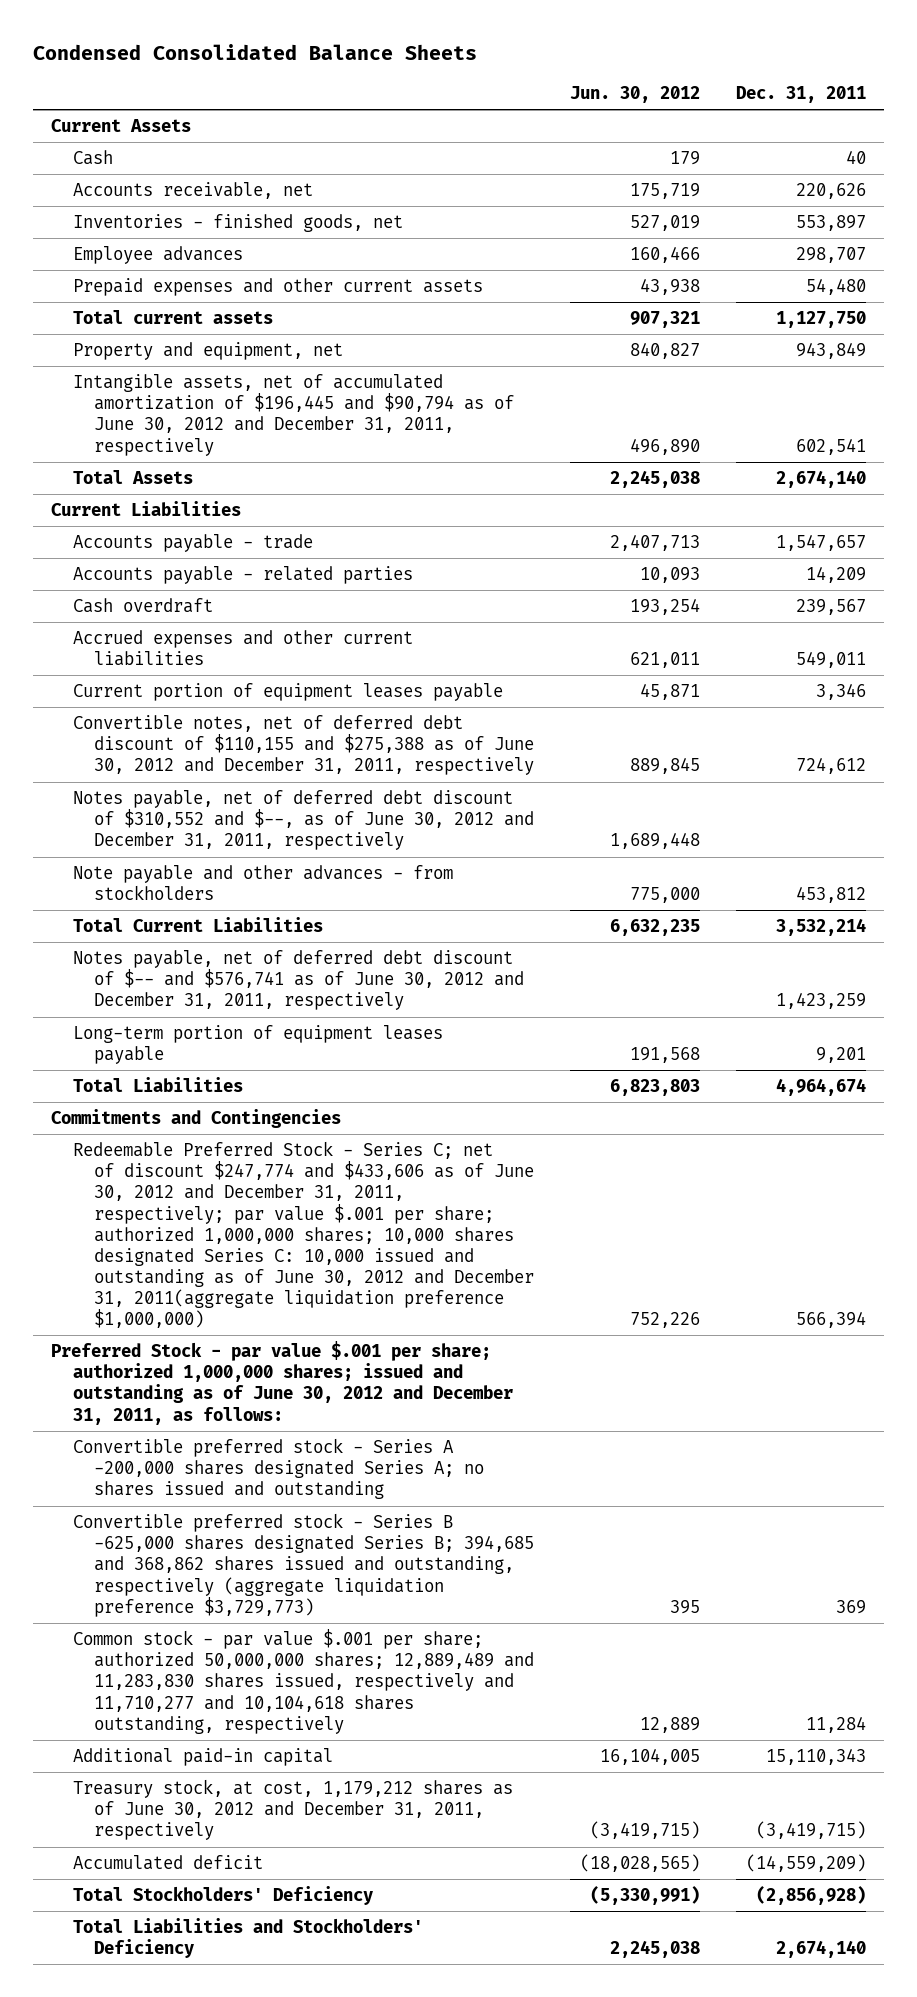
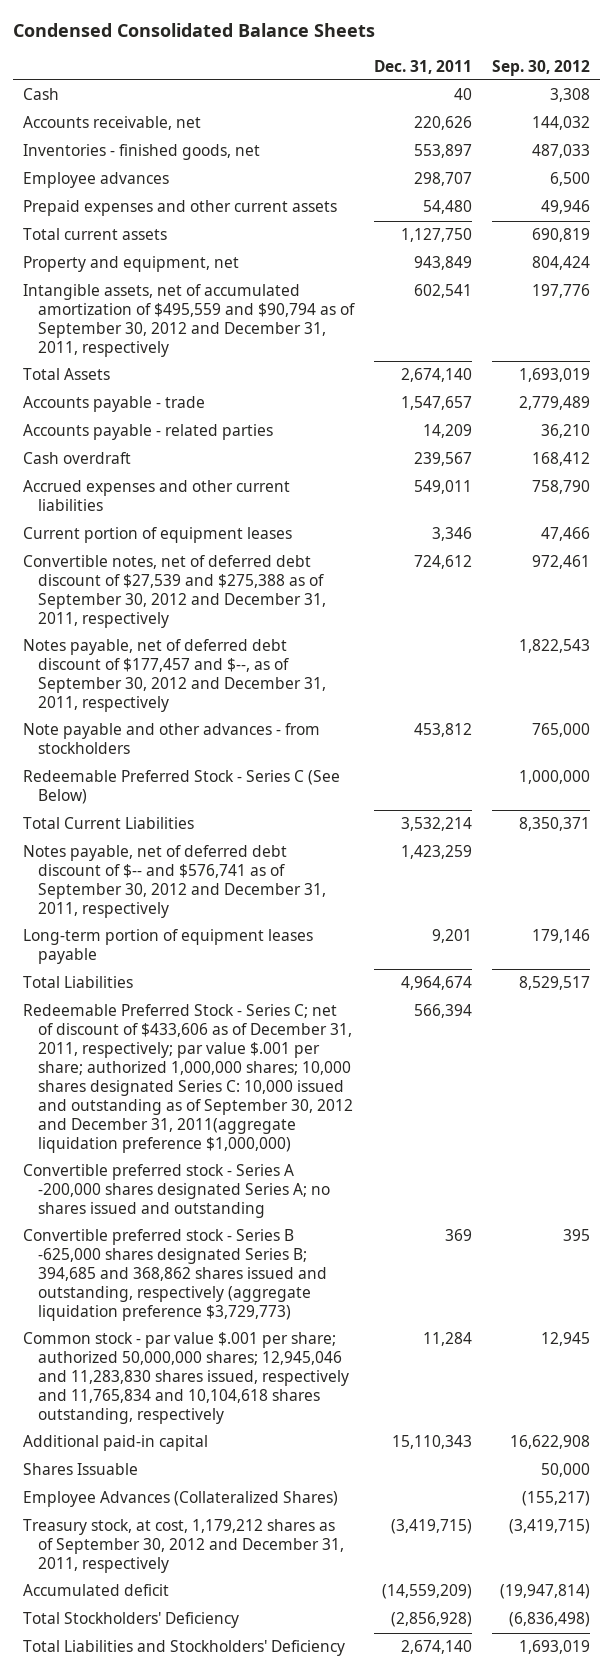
[570,86,701,104] Jun. 30, 2012 -> none
none -> [492,59,591,76] Sep. 30, 2012
[50,119,191,133] Current Assets -> none
[72,374,515,456] Intangible assets, net of accumulated amortization of $196,445 and $90,794 as of June 30, 2012 and December 31, 2011, respectively -> [22,284,356,358] Intangible assets, net of accumulated amortization of $495,559 and $90,794 as of September 30, 2012 and December 31, 2011, respectively
[50,501,241,517] Current Liabilities -> none
[72,683,503,702] Current portion of equipment leases payable -> [22,527,292,544] Current portion of equipment leases
[72,715,535,776] Convertible notes, net of deferred debt discount of $110,155 and $275,388 as of June 30, 2012 and December 31, 2011, respectively -> [22,555,327,629] Convertible notes, net of deferred debt discount of $27,539 and $275,388 as of September 30, 2012 and December 31, 2011, respectively
[72,790,535,851] Notes payable, net of deferred debt discount of $310,552 and $--, as of June 30, 2012 and December 31, 2011, respectively -> [22,639,327,713] Notes payable, net of deferred debt discount of $177,457 and $--, as of September 30, 2012 and December 31, 2011, respectively
none -> [22,770,340,805] Redeemable Preferred Stock - Series C (See Below)
[72,950,525,1011] Notes payable, net of deferred debt discount of $-- and $576,741 as of June 30, 2012 and December 31, 2011, respectively -> [22,845,327,919] Notes payable, net of deferred debt discount of $-- and $576,741 as of September 30, 2012 and December 31, 2011, respectively
[50,1109,341,1129] Commitments and Contingencies -> none
[50,1341,513,1425] Preferred Stock - par value $.001 per share; authorized 1,000,000 shares; issued and outstanding as of June 30, 2012 and December 31, 2011, as follows: -> none
[72,1141,535,1329] Redeemable Preferred Stock - Series C; net of discount $247,774 and $433,606 as of June 30, 2012 and December 31, 2011, respectively; par value $.001 per share; authorized 1,000,000 shares; 10,000 shares designated Series C: 10,000 issued and outstanding as of June 30, 2012 and December 31, 2011(aggregate liquidation preference $1,000,000) -> [22,1004,354,1153] Redeemable Preferred Stock - Series C; net of discount of $433,606 as of December 31, 2011, respectively; par value $.001 per share; authorized 1,000,000 shares; 10,000 shares designated Series C: 10,000 issued and outstanding as of September 30, 2012 and December 31, 2011(aggregate liquidation preference $1,000,000)
[72,1629,535,1734] Common stock - par value $.001 per share; authorized 50,000,000 shares; 12,889,489 and 11,283,830 shares issued, respectively and 11,710,277 and 10,104,618 shares outstanding, respectively -> [22,1332,350,1424] Common stock - par value $.001 per share; authorized 50,000,000 shares; 12,945,046 and 11,283,830 shares issued, respectively and 11,765,834 and 10,104,618 shares outstanding, respectively
none -> [22,1463,138,1476] Shares Issuable
none -> [22,1491,338,1508] Employee Advances (Collateralized Shares)
[72,1779,513,1841] Treasury stock, at cost, 1,179,212 shares as of June 30, 2012 and December 31, 2011, respectively -> [22,1519,345,1574] Treasury stock, at cost, 1,179,212 shares as of September 30, 2012 and December 31, 2011, respectively

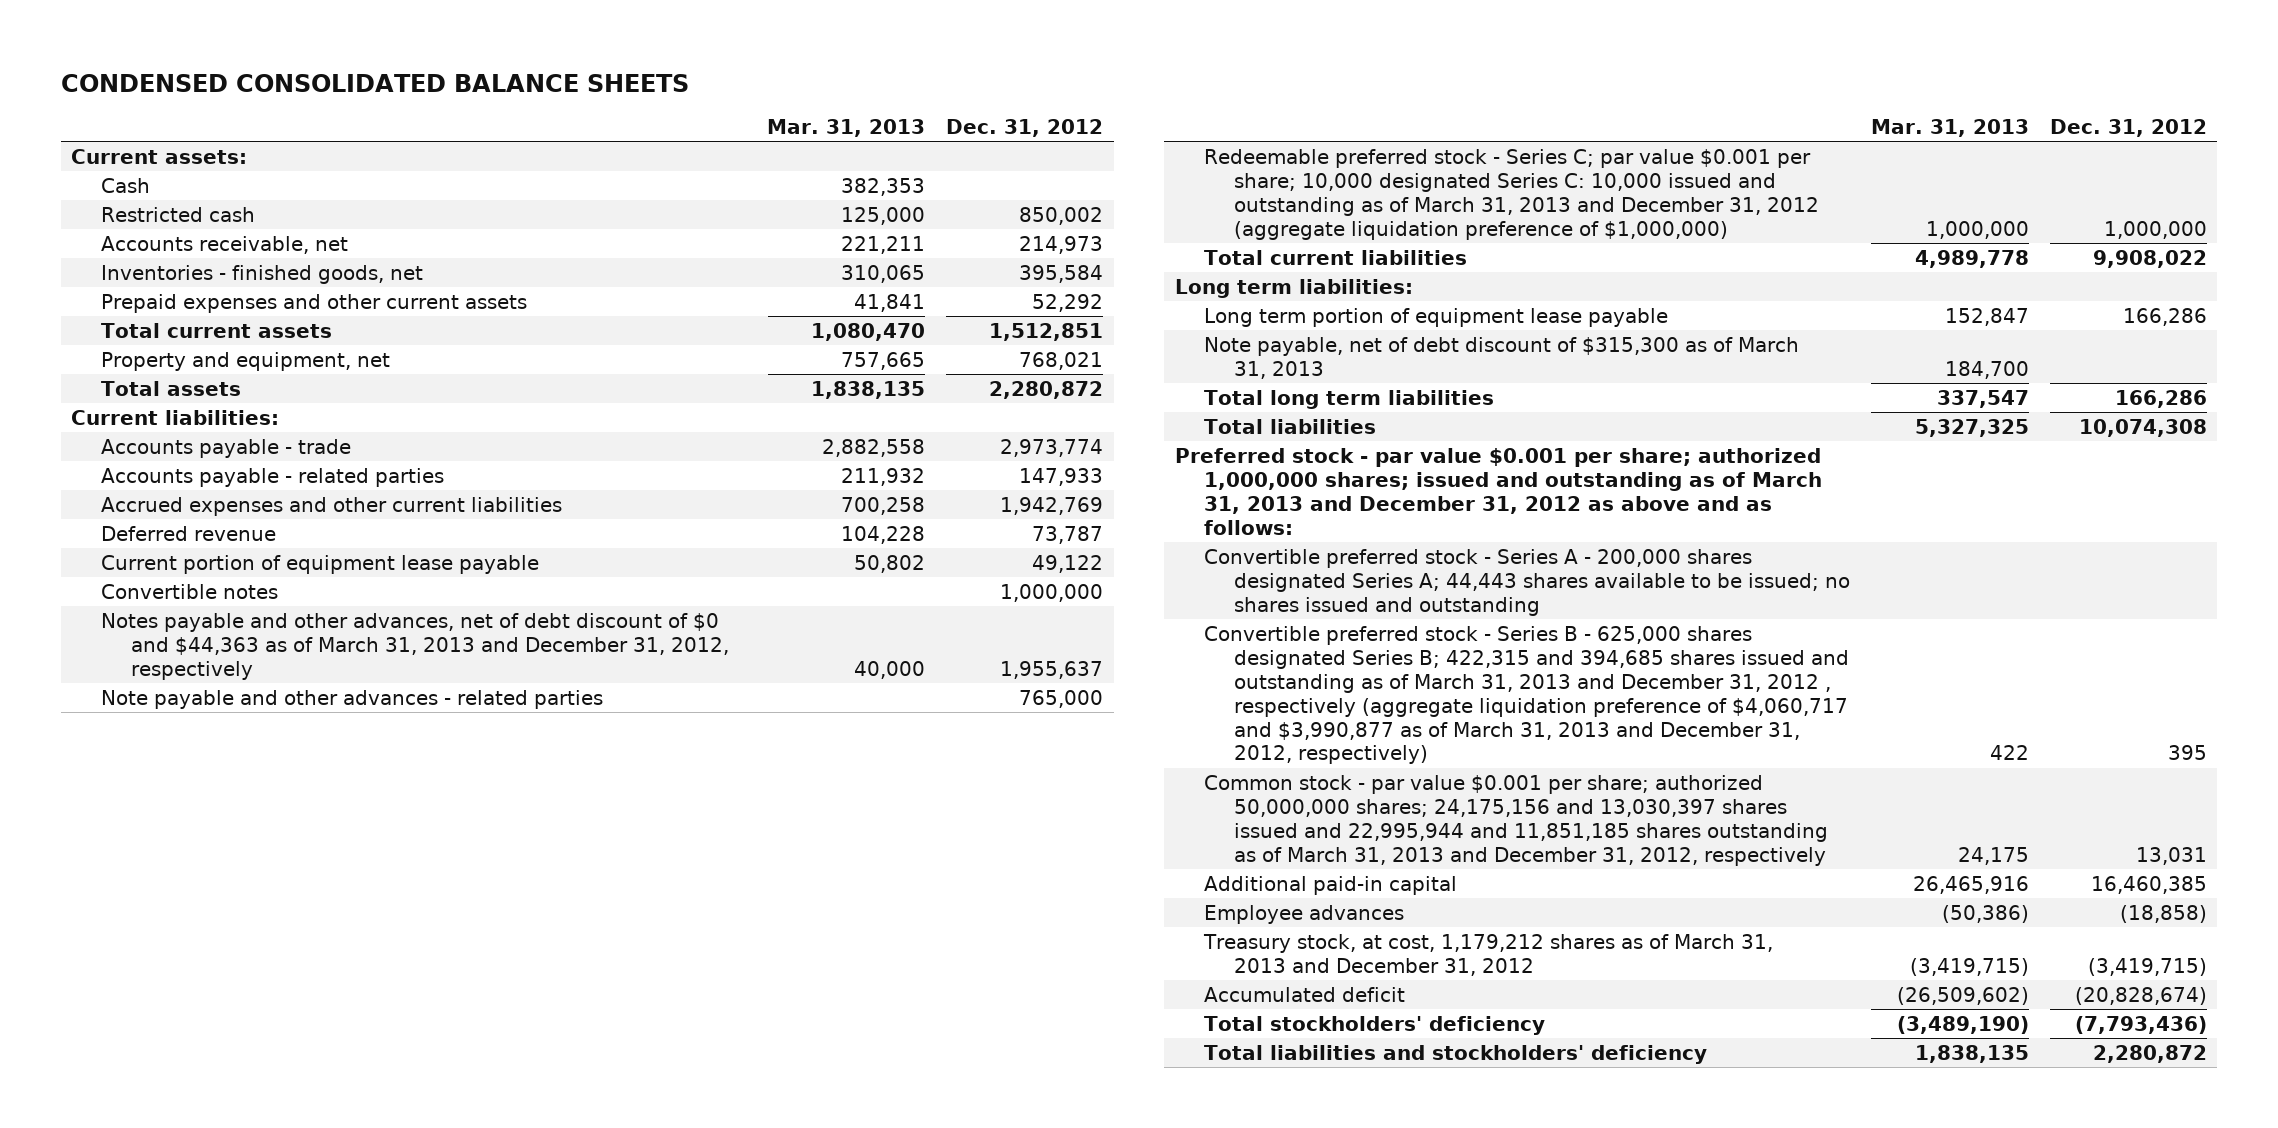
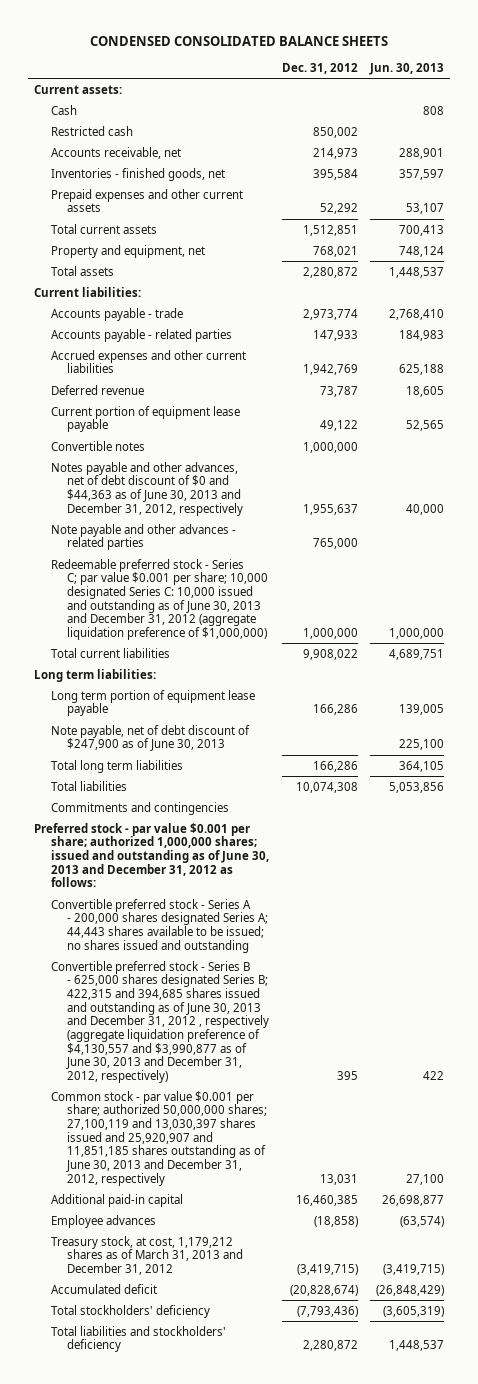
[767,119,926,138] Mar. 31, 2013 -> none
none -> [369,62,445,75] Jun. 30, 2013
[100,612,729,680] Notes payable and other advances, net of debt discount of $0 and $44,363 as of March 31, 2013 and December 31, 2012, respectively -> [50,461,244,516] Notes payable and other advances, net of debt discount of $0 and $44,363 as of June 30, 2013 and December 31, 2012, respectively
[1204,148,1820,240] Redeemable preferred stock - Series C; par value $0.001 per share; 10,000 designated Series C: 10,000 issued and outstanding as of March 31, 2013 and December 31, 2012 (aggregate liquidation preference of $1,000,000) -> [50,558,269,640] Redeemable preferred stock - Series C; par value $0.001 per share; 10,000 designated Series C: 10,000 issued and outstanding as of June 30, 2013 and December 31, 2012 (aggregate liquidation preference of $1,000,000)
[1204,336,1800,379] Note payable, net of debt discount of $315,300 as of March 31, 2013 -> [50,724,250,752] Note payable, net of debt discount of $247,900 as of June 30, 2013
none -> [50,801,229,815] Commitments and contingencies
[1174,447,1823,535] Preferred stock - par value $0.001 per share; authorized 1,000,000 shares; issued and outstanding as of March 31, 2013 and December 31, 2012 as above and as follows: -> [33,822,269,888] Preferred stock - par value $0.001 per share; authorized 1,000,000 shares; issued and outstanding as of June 30, 2013 and December 31, 2012 as follows:
[1204,625,1850,765] Convertible preferred stock - Series B - 625,000 shares designated Series B; 422,315 and 394,685 shares issued and outstanding as of March 31, 2013 and December 31, 2012 , respectively (aggregate liquidation preference of $4,060,717 and $3,990,877 as of March 31, 2013 and December 31, 2012, respectively) -> [50,960,270,1083] Convertible preferred stock - Series B - 625,000 shares designated Series B; 422,315 and 394,685 shares issued and outstanding as of June 30, 2013 and December 31, 2012 , respectively (aggregate liquidation preference of $4,130,557 and $3,990,877 as of June 30, 2013 and December 31, 2012, respectively)
[1204,774,1829,866] Common stock - par value $0.001 per share; authorized 50,000,000 shares; 24,175,156 and 13,030,397 shares issued and 22,995,944 and 11,851,185 shares outstanding as of March 31, 2013 and December 31, 2012, respectively -> [50,1090,268,1186] Common stock - par value $0.001 per share; authorized 50,000,000 shares; 27,100,119 and 13,030,397 shares issued and 25,920,907 and 11,851,185 shares outstanding as of June 30, 2013 and December 31, 2012, respectively

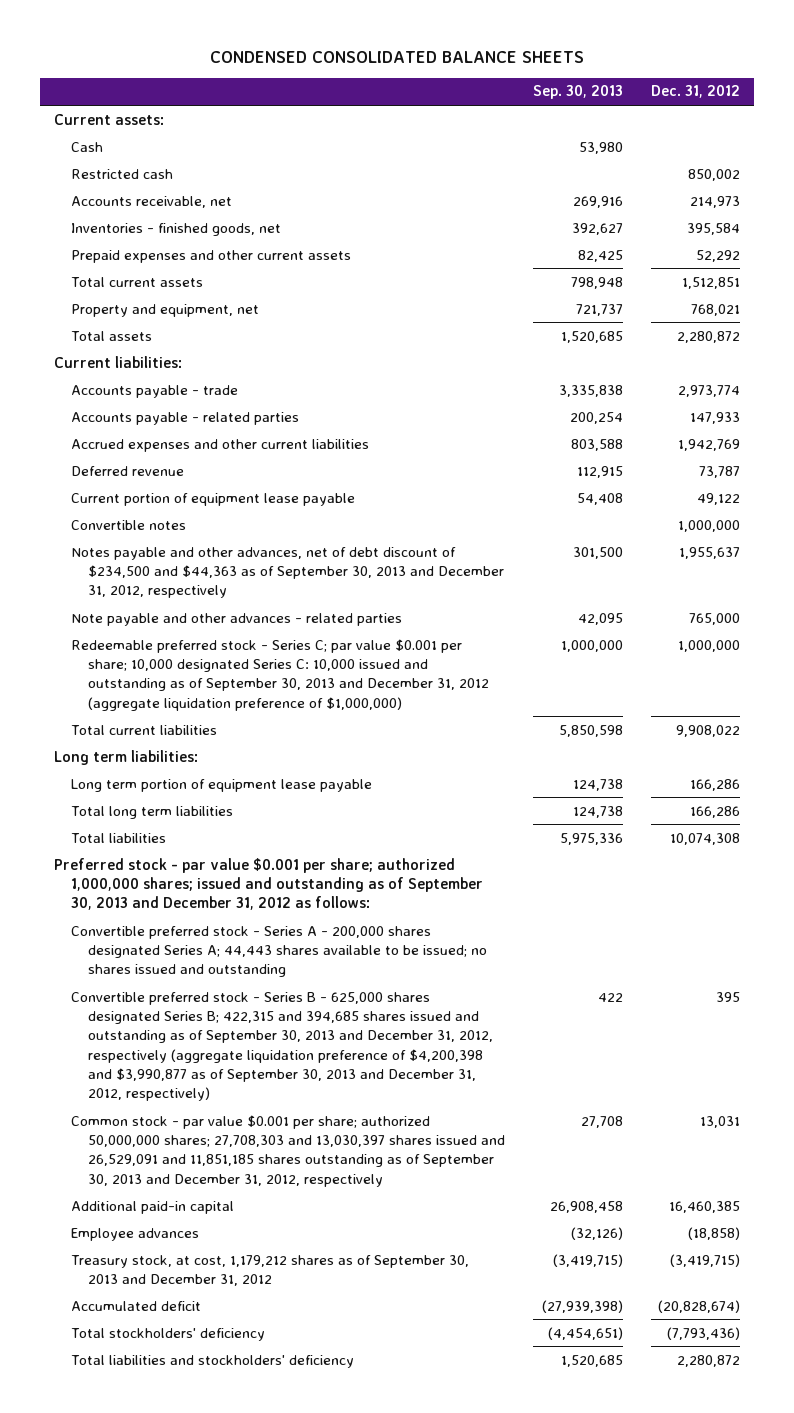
[369,62,445,75] Jun. 30, 2013 -> none
none -> [532,85,623,100] Sep. 30, 2013
[50,461,244,516] Notes payable and other advances, net of debt discount of $0 and $44,363 as of June 30, 2013 and December 31, 2012, respectively -> [70,546,504,599] Notes payable and other advances, net of debt discount of $234,500 and $44,363 as of September 30, 2013 and December 31, 2012, respectively
[50,558,269,640] Redeemable preferred stock - Series C; par value $0.001 per share; 10,000 designated Series C: 10,000 issued and outstanding as of June 30, 2013 and December 31, 2012 (aggregate liquidation preference of $1,000,000) -> [70,638,489,711] Redeemable preferred stock - Series C; par value $0.001 per share; 10,000 designated Series C: 10,000 issued and outstanding as of September 30, 2013 and December 31, 2012 (aggregate liquidation preference of $1,000,000)
[50,724,250,752] Note payable, net of debt discount of $247,900 as of June 30, 2013 -> none
[50,801,229,815] Commitments and contingencies -> none
[33,822,269,888] Preferred stock - par value $0.001 per share; authorized 1,000,000 shares; issued and outstanding as of June 30, 2013 and December 31, 2012 as follows: -> [53,857,483,911] Preferred stock - par value $0.001 per share; authorized 1,000,000 shares; issued and outstanding as of September 30, 2013 and December 31, 2012 as follows:
[50,960,270,1083] Convertible preferred stock - Series B - 625,000 shares designated Series B; 422,315 and 394,685 shares issued and outstanding as of June 30, 2013 and December 31, 2012 , respectively (aggregate liquidation preference of $4,130,557 and $3,990,877 as of June 30, 2013 and December 31, 2012, respectively) -> [70,991,493,1102] Convertible preferred stock - Series B - 625,000 shares designated Series B; 422,315 and 394,685 shares issued and outstanding as of September 30, 2013 and December 31, 2012, respectively (aggregate liquidation preference of $4,200,398 and $3,990,877 as of September 30, 2013 and December 31, 2012, respectively)
[50,1090,268,1186] Common stock - par value $0.001 per share; authorized 50,000,000 shares; 27,100,119 and 13,030,397 shares issued and 25,920,907 and 11,851,185 shares outstanding as of June 30, 2013 and December 31, 2012, respectively -> [70,1114,505,1187] Common stock - par value $0.001 per share; authorized 50,000,000 shares; 27,708,303 and 13,030,397 shares issued and 26,529,091 and 11,851,185 shares outstanding as of September 30, 2013 and December 31, 2012, respectively
[50,1235,244,1275] Treasury stock, at cost, 1,179,212 shares as of March 31, 2013 and December 31, 2012 -> [70,1254,469,1286] Treasury stock, at cost, 1,179,212 shares as of September 30, 2013 and December 31, 2012

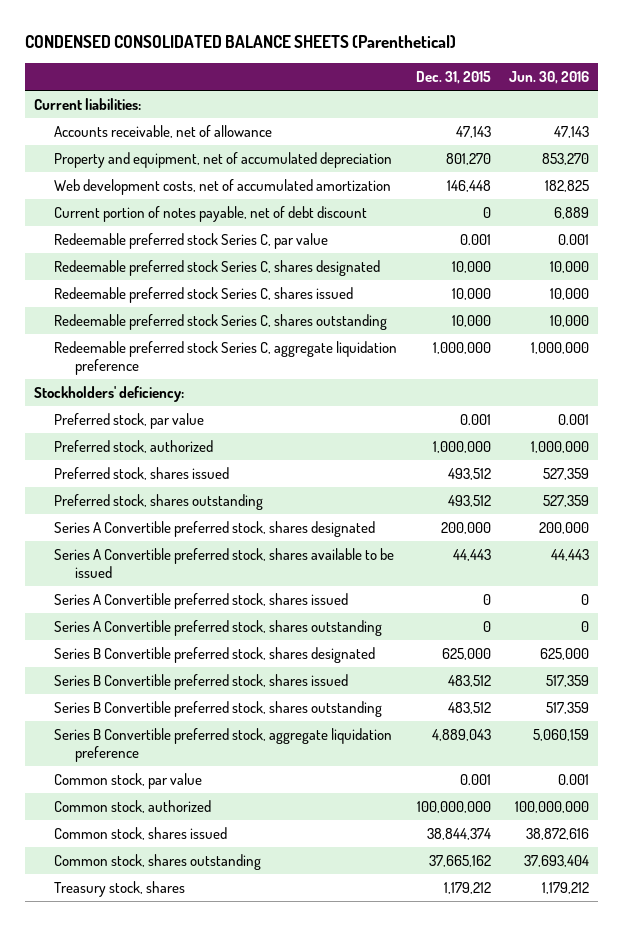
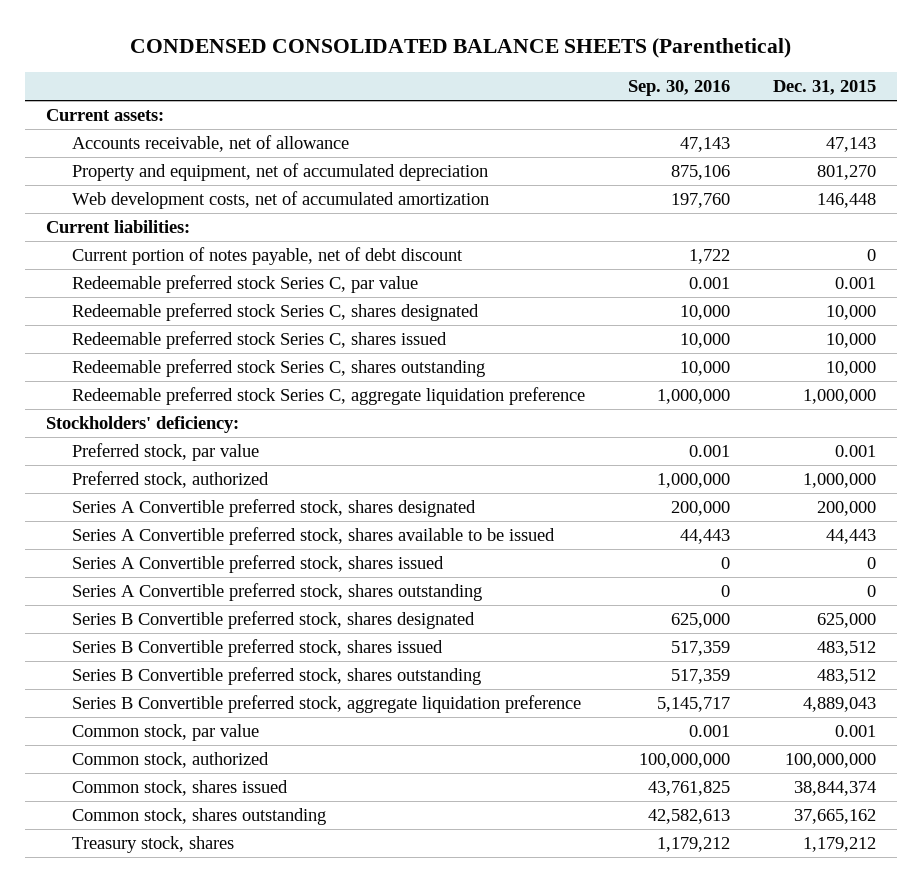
[508,70,589,84] Jun. 30, 2016 -> none
none -> [627,80,730,97] Sep. 30, 2016
none -> [46,109,165,122] Current assets:
[33,98,141,111] Current liabilities: -> [46,220,191,234] Current liabilities:
[54,467,230,481] Preferred stock, shares issued -> none
[54,494,264,511] Preferred stock, shares outstanding -> none

